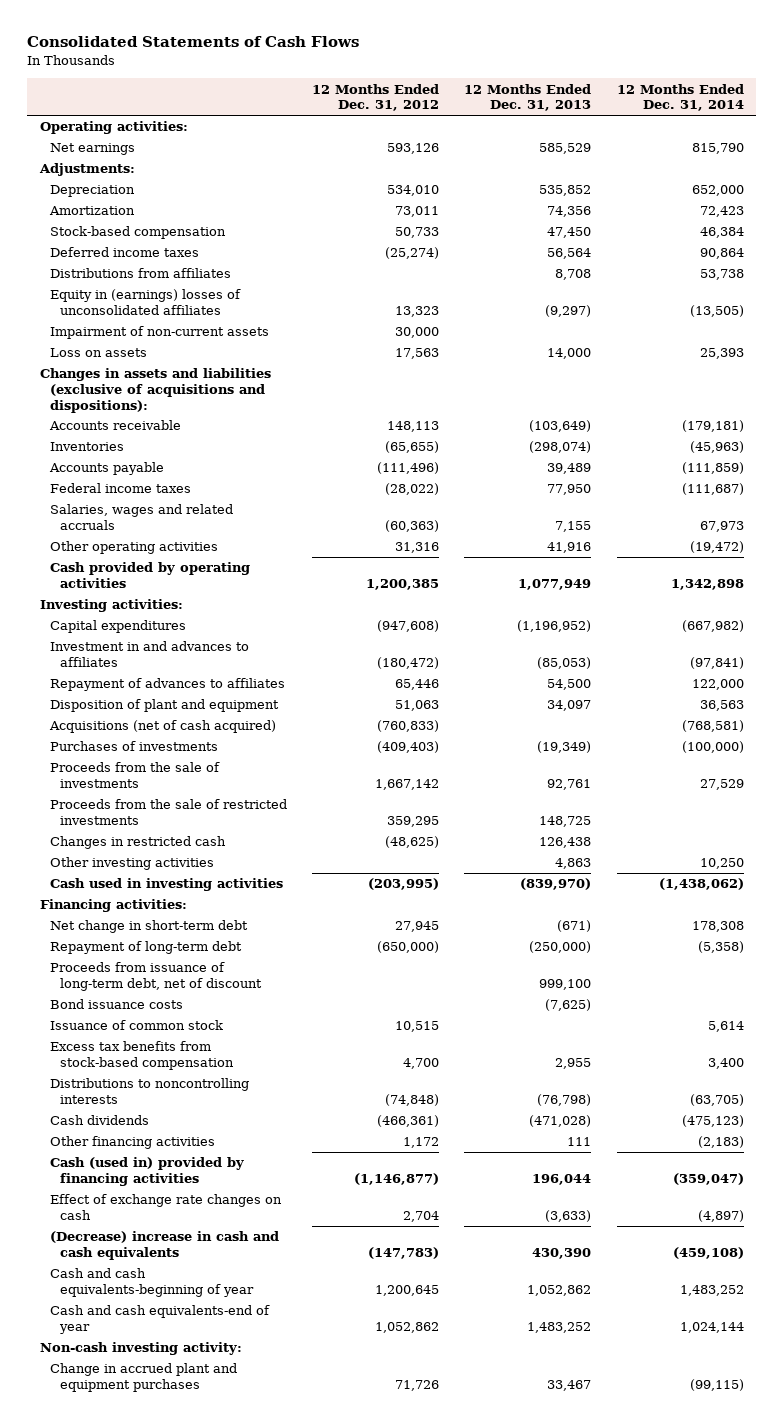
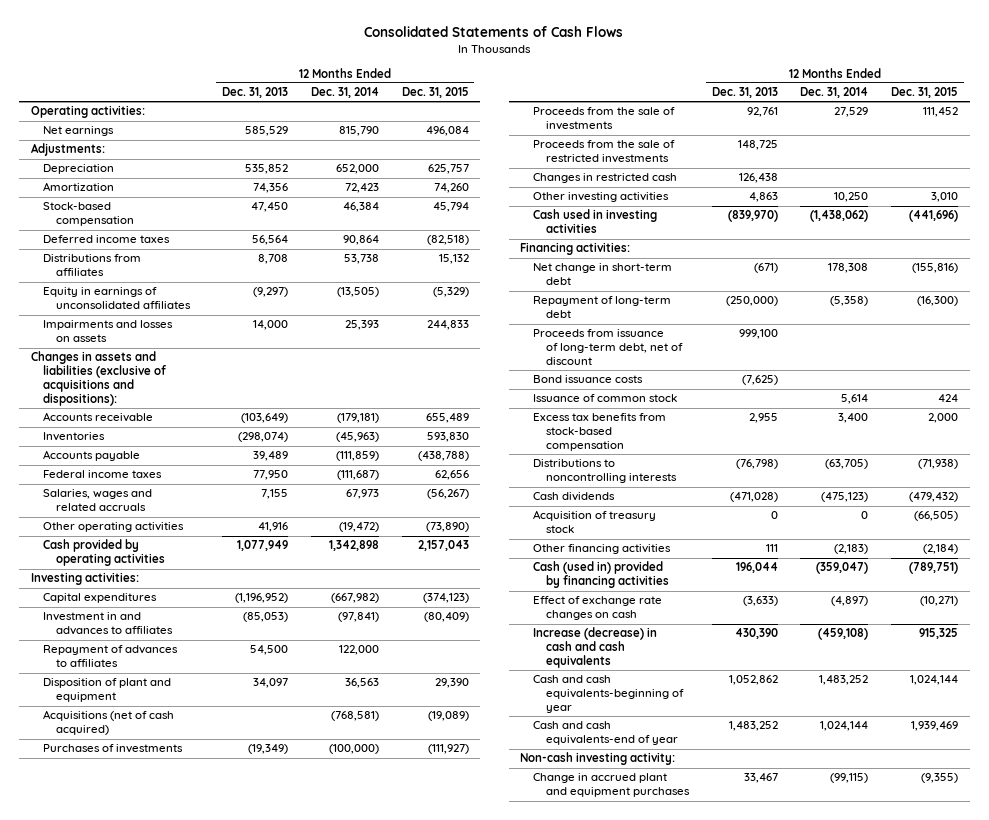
[311,83,439,112] 12 Months Ended Dec. 31, 2012 -> none
none -> [401,87,469,99] Dec. 31, 2015
[49,326,269,340] Impairment of non-current assets -> none
[49,289,241,316] Equity in (earnings) losses of unconsolidated affiliates -> [43,287,191,310] Equity in earnings of unconsolidated affiliates
[49,348,147,358] Loss on assets -> [43,320,174,343] Impairments and losses on assets
none -> [532,510,656,534] Acquisition of treasury stock
[49,1231,279,1261] (Decrease) increase in cash and cash equivalents -> [532,627,657,669] Increase (decrease) in cash and cash equivalents

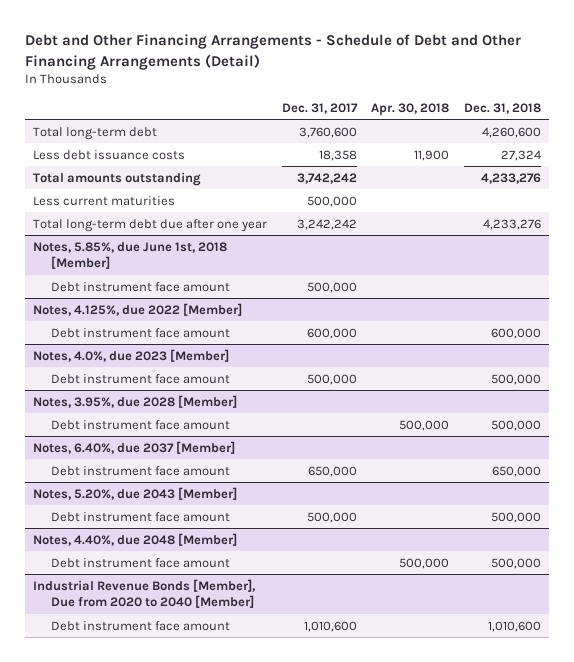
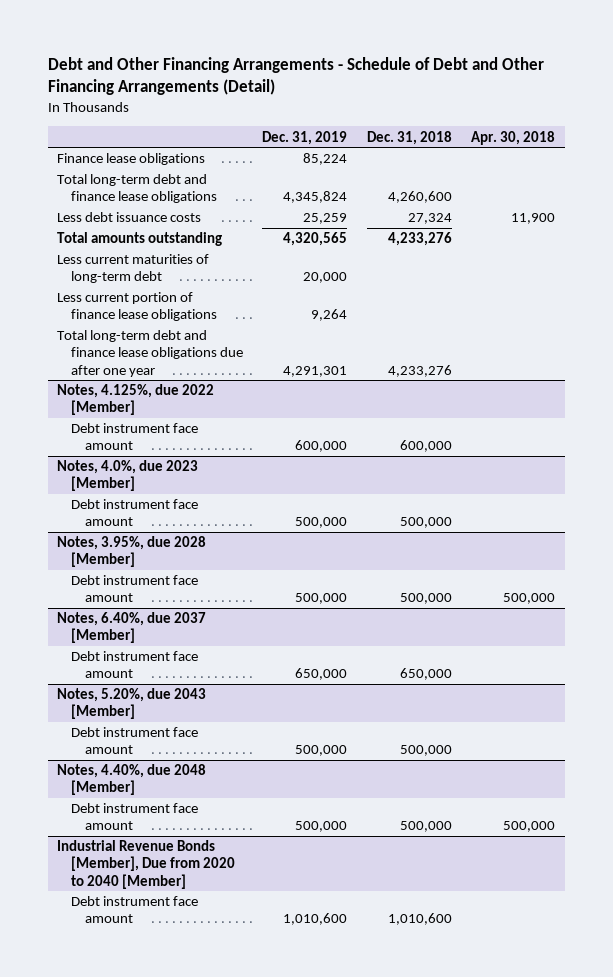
[281,102,358,114] Dec. 31, 2017 -> none
none -> [262,130,348,145] Dec. 31, 2019
none -> [57,153,206,166] Finance lease obligations
[32,126,157,140] Total long-term debt -> [57,174,217,204] Total long-term debt and finance lease obligations
[32,241,227,270] Notes, 5.85%, due June 1st, 2018 [Member] -> none
[51,281,231,292] Debt instrument face amount -> none
[32,195,175,206] Less current maturities -> [57,254,210,284] Less current maturities of long-term debt
none -> [57,292,217,322] Less current portion of finance lease obligations
[32,218,267,232] Total long-term debt due after one year -> [57,330,243,377] Total long-term debt and finance lease obligations due after one year

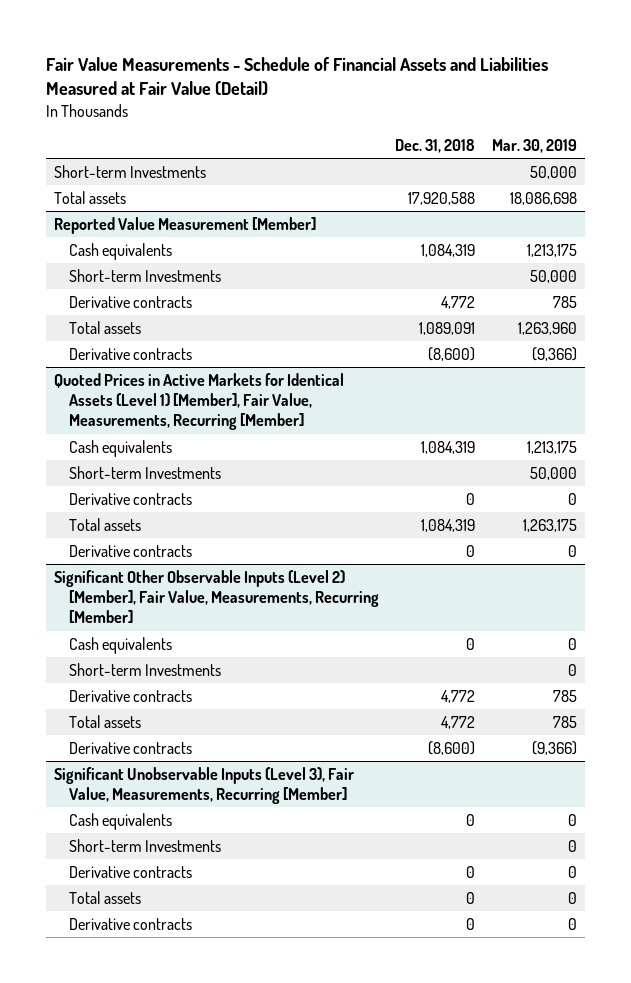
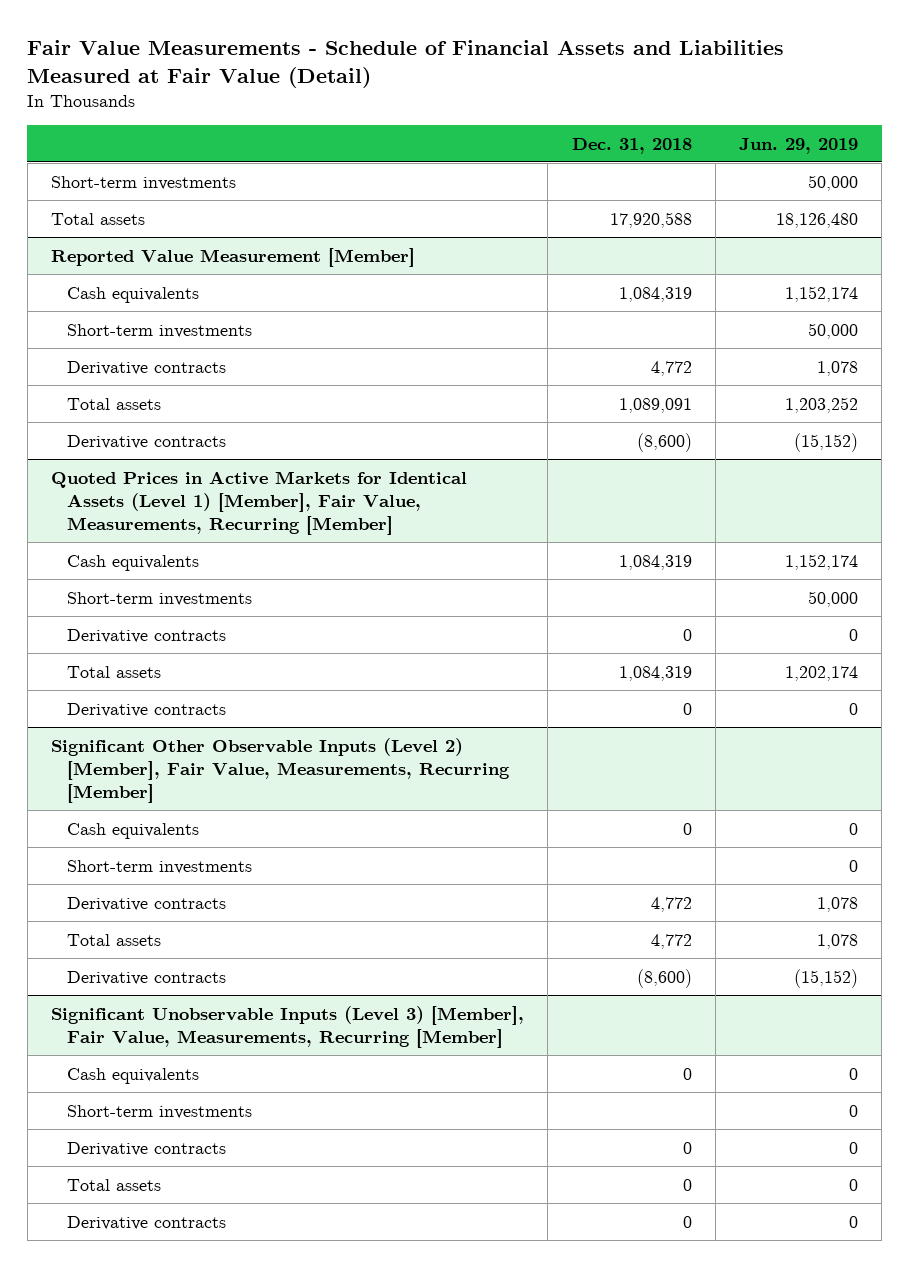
[491,139,577,154] Mar. 30, 2019 -> none
none -> [739,137,859,154] Jun. 29, 2019
[54,164,207,178] Short-term Investments -> [51,175,237,190] Short-term investments
[68,268,221,282] Short-term Investments -> [67,323,253,338] Short-term investments
[68,465,221,479] Short-term Investments -> [67,591,253,606] Short-term investments
[68,662,221,676] Short-term Investments -> [67,859,253,874] Short-term investments
[54,766,355,805] Significant Unobservable Inputs (Level 3), Fair Value, Measurements, Recurring [Member] -> [51,1005,525,1048] Significant Unobservable Inputs (Level 3) [Member], Fair Value, Measurements, Recurring [Member]
[68,838,221,852] Short-term Investments -> [67,1104,253,1119] Short-term investments

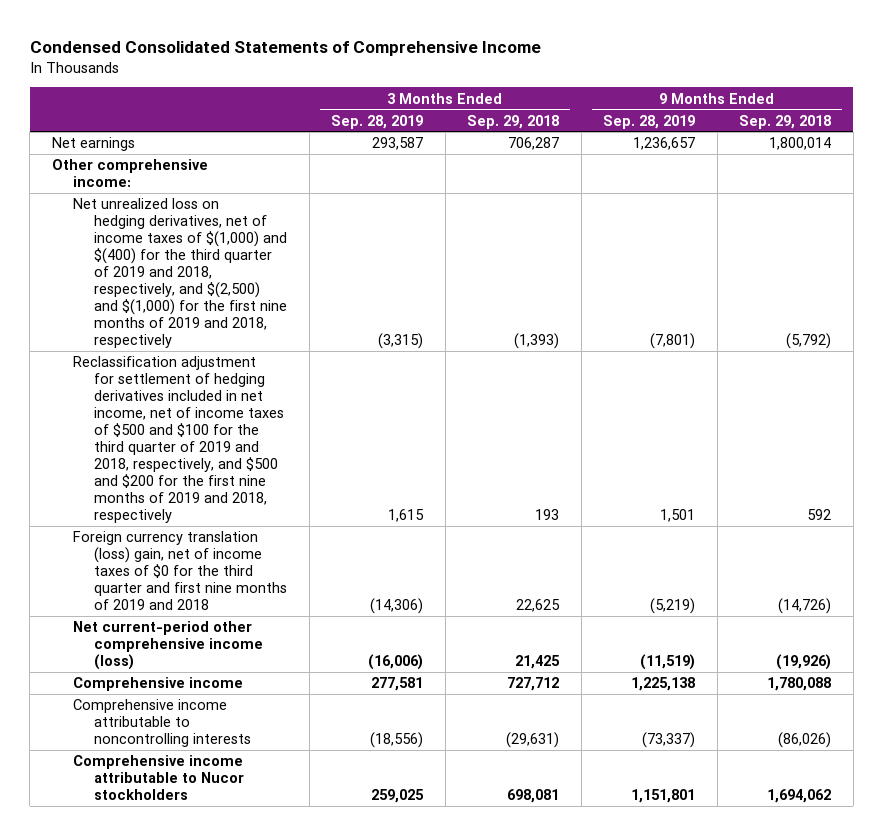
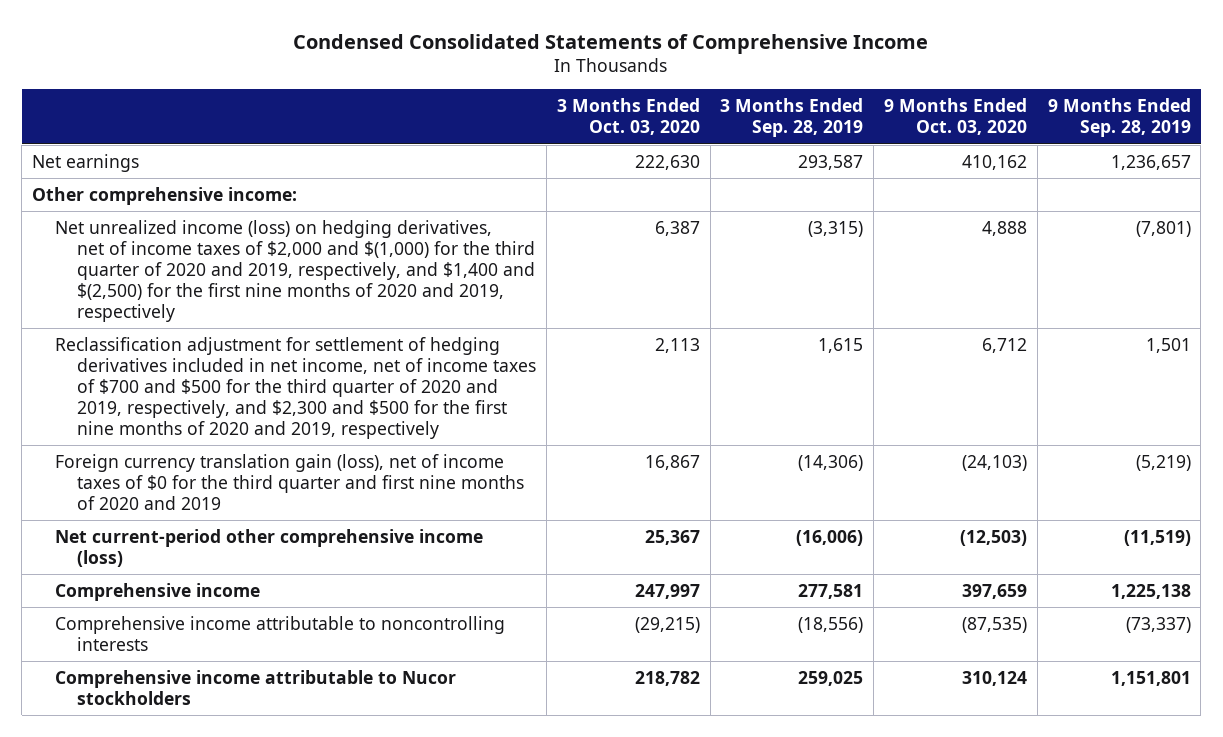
[467,114,560,129] Sep. 29, 2018 -> none
[739,114,832,129] Sep. 29, 2018 -> none
none -> [556,98,700,136] 3 Months Ended Oct. 03, 2020
none -> [884,98,1028,136] 9 Months Ended Oct. 03, 2020
[73,198,288,349] Net unrealized loss on hedging derivatives, net of income taxes of $(1,000) and $(400) for the third quarter of 2019 and 2018, respectively, and $(2,500) and $(1,000) for the first nine months of 2019 and 2018, respectively -> [54,219,536,322] Net unrealized income (loss) on hedging derivatives, net of income taxes of $2,000 and $(1,000) for the third quarter of 2020 and 2019, respectively, and $1,400 and $(2,500) for the first nine months of 2020 and 2019, respectively
[73,356,285,524] Reclassification adjustment for settlement of hedging derivatives included in net income, net of income taxes of $500 and $100 for the third quarter of 2019 and 2018, respectively, and $500 and $200 for the first nine months of 2019 and 2018, respectively -> [54,336,537,439] Reclassification adjustment for settlement of hedging derivatives included in net income, net of income taxes of $700 and $500 for the third quarter of 2020 and 2019, respectively, and $2,300 and $500 for the first nine months of 2020 and 2019, respectively
[73,531,288,611] Foreign currency translation (loss) gain, net of income taxes of $0 for the third quarter and first nine months of 2019 and 2018 -> [54,453,525,510] Foreign currency translation gain (loss), net of income taxes of $0 for the third quarter and first nine months of 2020 and 2019

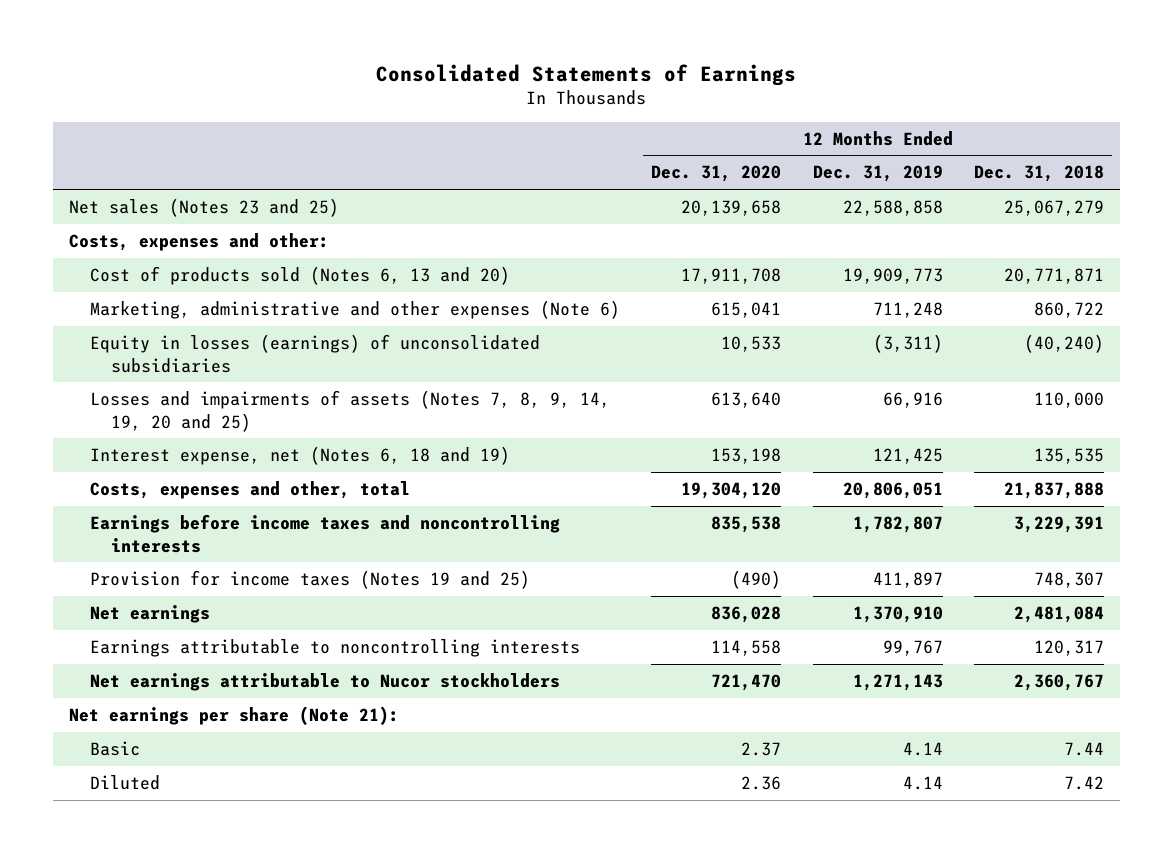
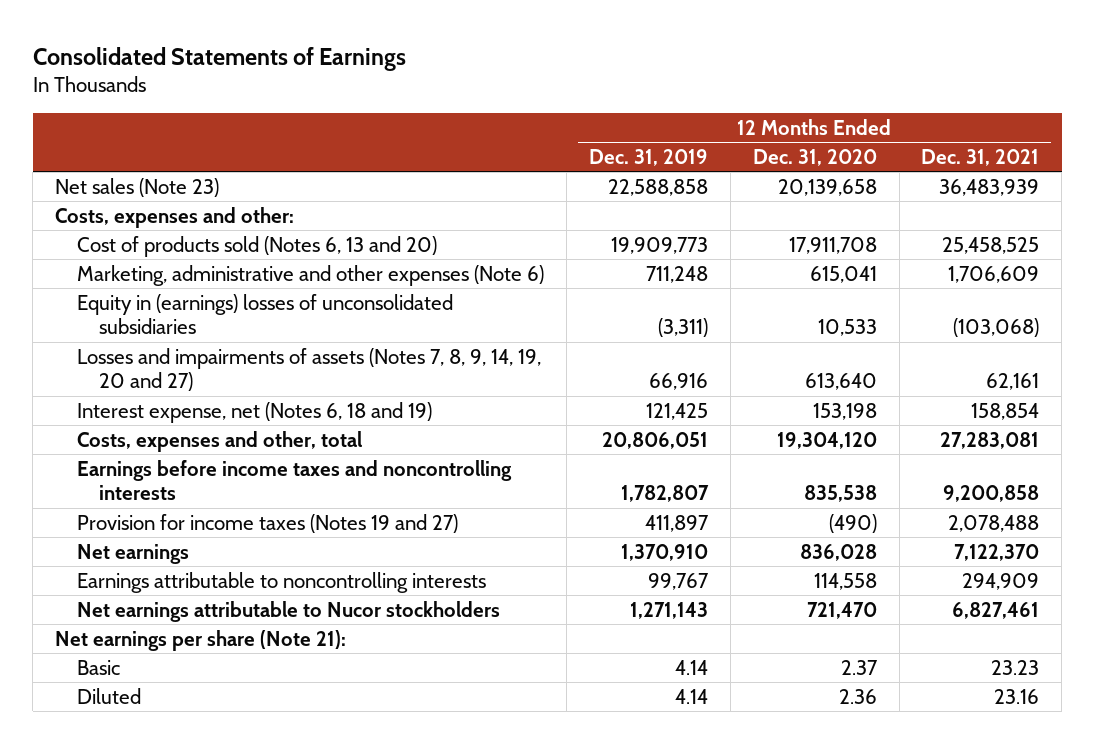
[974,165,1105,183] Dec. 31, 2018 -> none
none -> [921,148,1040,166] Dec. 31, 2021
[68,197,339,217] Net sales (Notes 23 and 25) -> [55,177,220,197] Net sales (Note 23)
[89,333,540,373] Equity in losses (earnings) of unconsolidated subsidiaries -> [77,293,454,335] Equity in (earnings) losses of unconsolidated subsidiaries
[89,389,610,432] Losses and impairments of assets (Notes 7, 8, 9, 14, 19, 20 and 25) -> [77,347,542,392] Losses and impairments of assets (Notes 7, 8, 9, 14, 19, 20 and 27)
[89,569,530,589] Provision for income taxes (Notes 19 and 25) -> [77,513,459,533] Provision for income taxes (Notes 19 and 27)

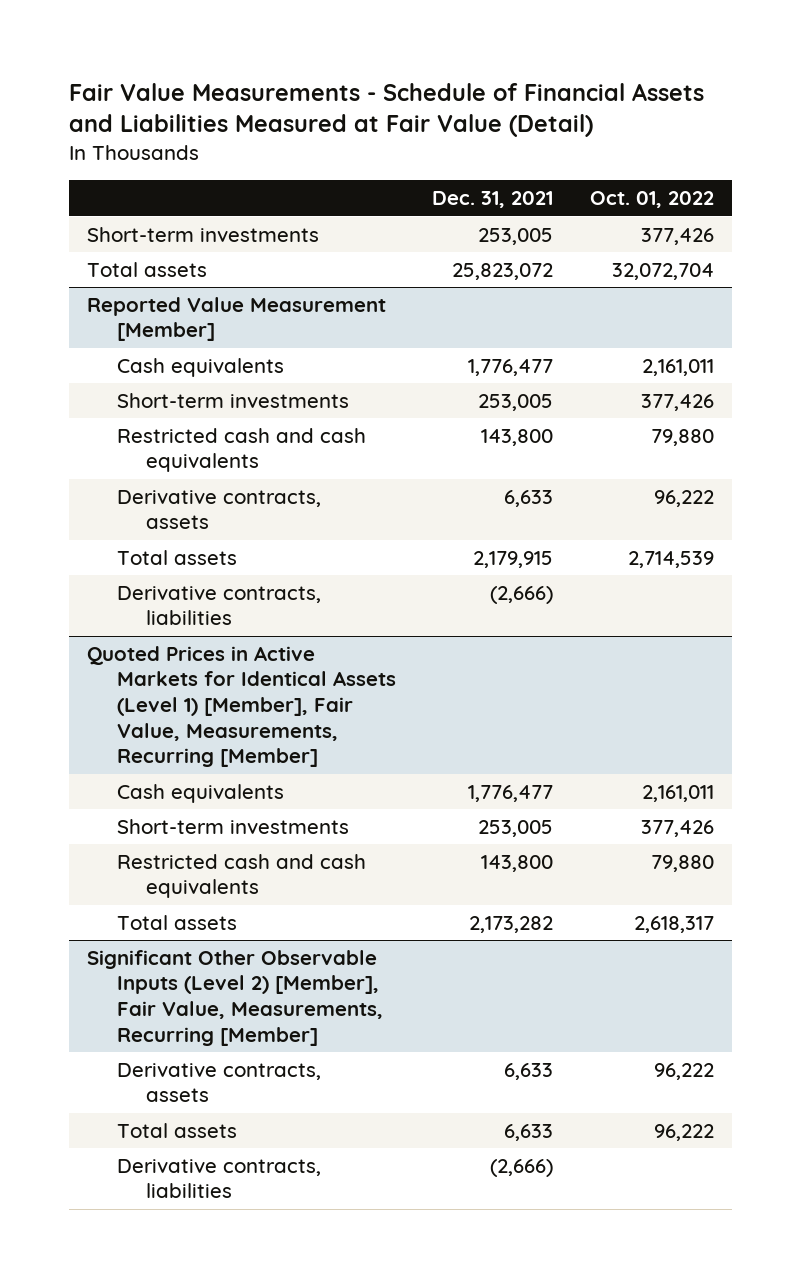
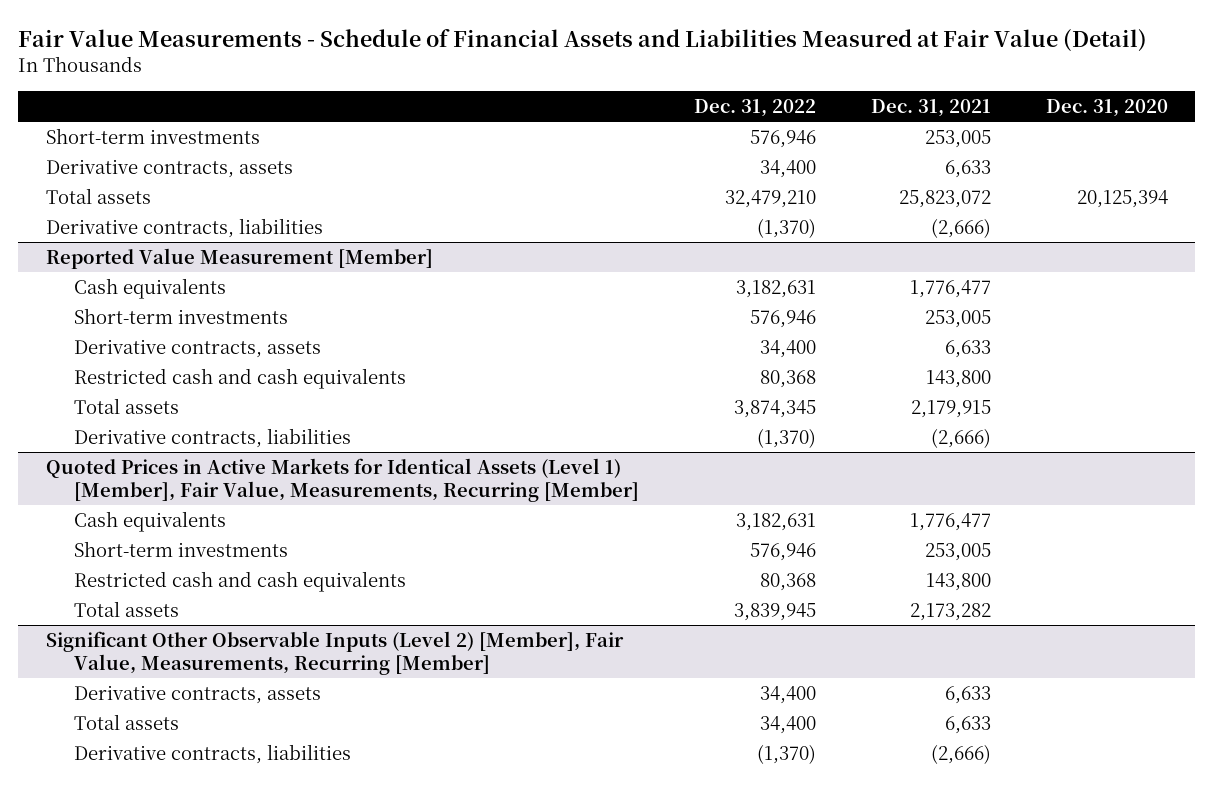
[589,191,714,209] Oct. 01, 2022 -> none
none -> [694,98,817,117] Dec. 31, 2022
none -> [1045,98,1168,117] Dec. 31, 2020
none -> [45,158,293,178] Derivative contracts, assets
none -> [45,217,323,238] Derivative contracts, liabilities
[116,427,366,473] Restricted cash and cash equivalents -> [74,367,407,389] Restricted cash and cash equivalents

